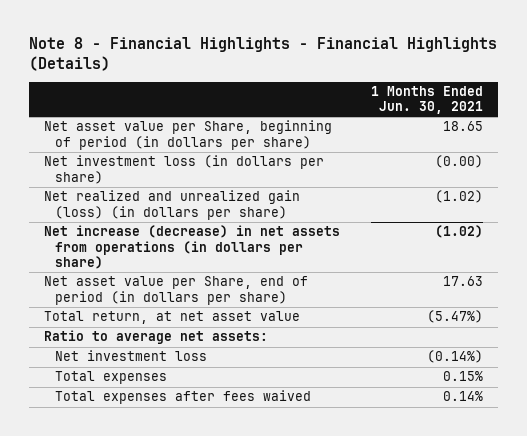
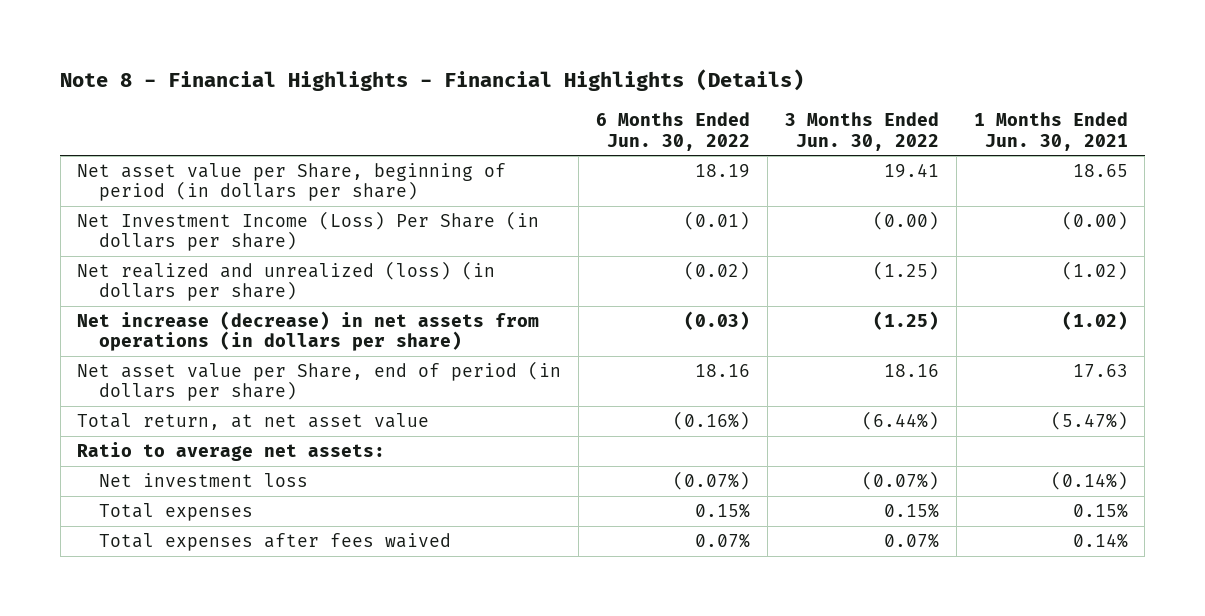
none -> [596,112,751,151] 6 Months Ended Jun. 30, 2022
none -> [784,112,939,151] 3 Months Ended Jun. 30, 2022
[44,155,325,184] Net investment loss (in dollars per share) -> [77,211,540,252] Net Investment Income (Loss) Per Share (in dollars per share)
[44,190,301,220] Net realized and unrealized gain (loss) (in dollars per share) -> [77,261,496,302] Net realized and unrealized (loss) (in dollars per share)

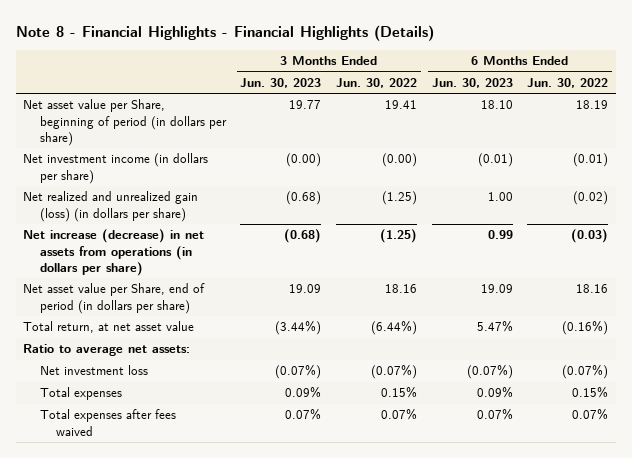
[973,112,1128,151] 1 Months Ended Jun. 30, 2021 -> none
none -> [240,78,322,89] Jun. 30, 2023
none -> [431,78,513,89] Jun. 30, 2023
[77,211,540,252] Net Investment Income (Loss) Per Share (in dollars per share) -> [23,153,209,184] Net investment income (in dollars per share)
[77,261,496,302] Net realized and unrealized (loss) (in dollars per share) -> [23,191,199,222] Net realized and unrealized gain (loss) (in dollars per share)

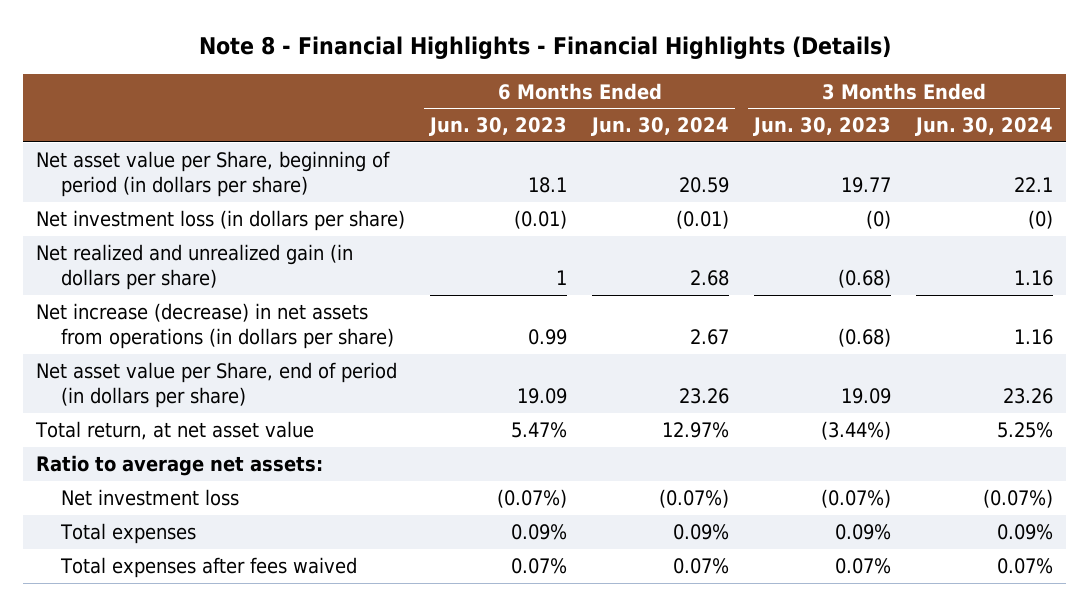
[336,78,418,89] Jun. 30, 2022 -> none
[527,78,609,89] Jun. 30, 2022 -> none
none -> [591,117,730,137] Jun. 30, 2024
none -> [915,117,1054,137] Jun. 30, 2024
[480,100,513,110] 18.10 -> [527,177,567,194] 18.1
[23,153,209,184] Net investment income (in dollars per share) -> [35,210,405,232] Net investment loss (in dollars per share)
[286,153,322,168] (0.00) -> [866,210,892,230] (0)
[23,191,199,222] Net realized and unrealized gain (loss) (in dollars per share) -> [35,244,353,291] Net realized and unrealized gain (in dollars per share)
[487,192,513,202] 1.00 -> [555,270,567,286] 1

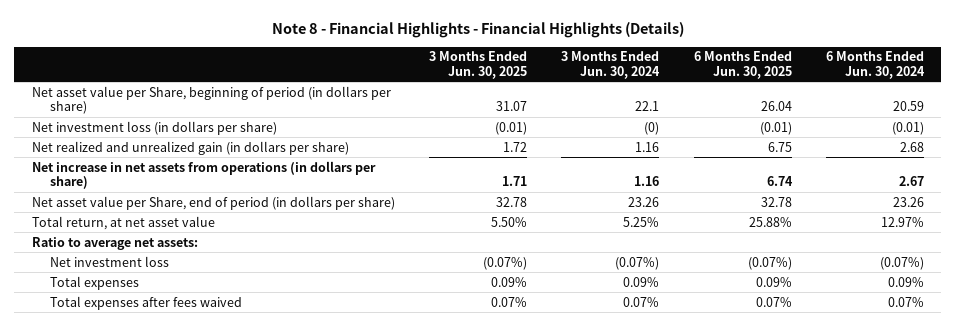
[428,117,567,137] Jun. 30, 2023 -> none
[753,117,892,137] Jun. 30, 2023 -> none
none -> [429,51,528,79] 3 Months Ended Jun. 30, 2025
none -> [693,51,792,79] 6 Months Ended Jun. 30, 2025
[35,303,395,350] Net increase (decrease) in net assets from operations (in dollars per share) -> [31,160,376,190] Net increase in net assets from operations (in dollars per share)

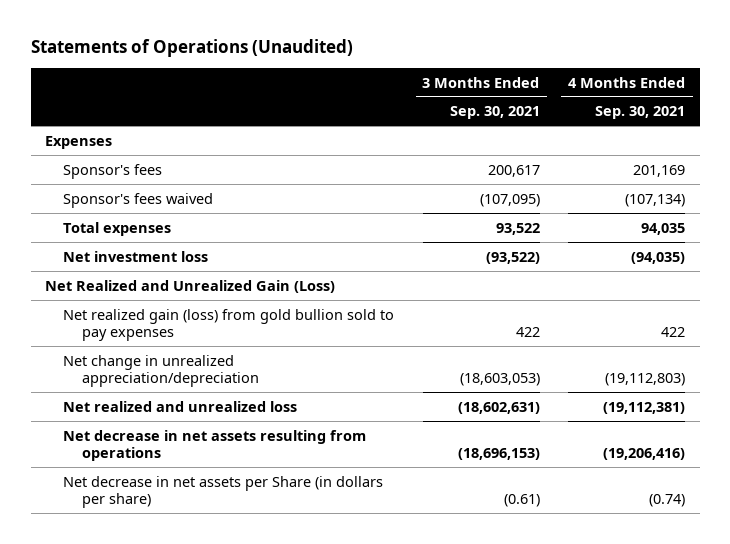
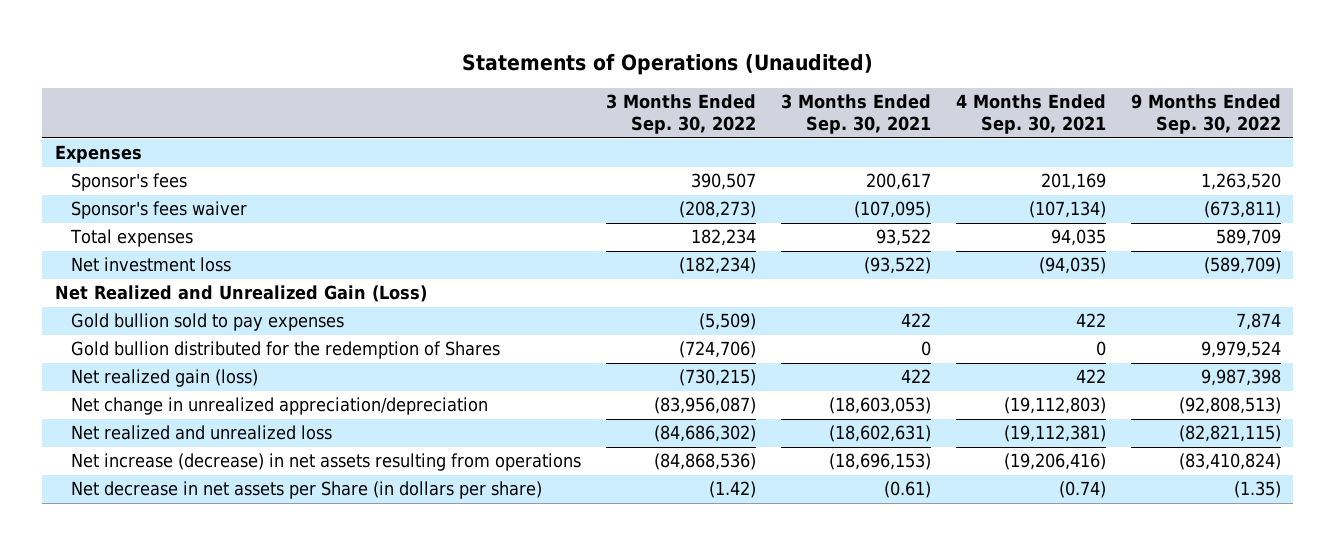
none -> [606,94,757,135] 3 Months Ended Sep. 30, 2022
none -> [1131,94,1282,135] 9 Months Ended Sep. 30, 2022
[63,192,214,208] Sponsor's fees waived -> [71,201,248,220] Sponsor's fees waiver
none -> [71,313,345,332] Gold bullion sold to pay expenses
none -> [71,341,501,360] Gold bullion distributed for the redemption of Shares
[63,308,395,342] Net realized gain (loss) from gold bullion sold to pay expenses -> [71,369,259,388] Net realized gain (loss)
[63,429,367,462] Net decrease in net assets resulting from operations -> [71,453,582,472] Net increase (decrease) in net assets resulting from operations

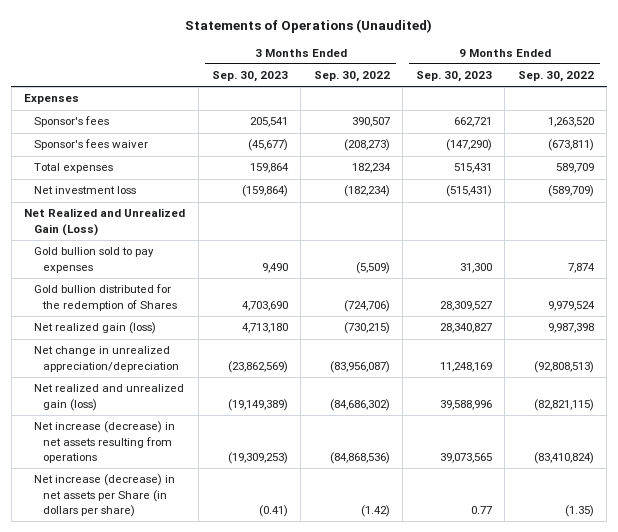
[781,94,932,135] 3 Months Ended Sep. 30, 2021 -> none
[956,94,1107,135] 4 Months Ended Sep. 30, 2021 -> none
none -> [211,71,288,83] Sep. 30, 2023
none -> [415,71,492,83] Sep. 30, 2023
[71,425,333,441] Net realized and unrealized loss -> [33,384,184,411] Net realized and unrealized gain (loss)
[71,481,543,500] Net decrease in net assets per Share (in dollars per share) -> [33,474,175,517] Net increase (decrease) in net assets per Share (in dollars per share)

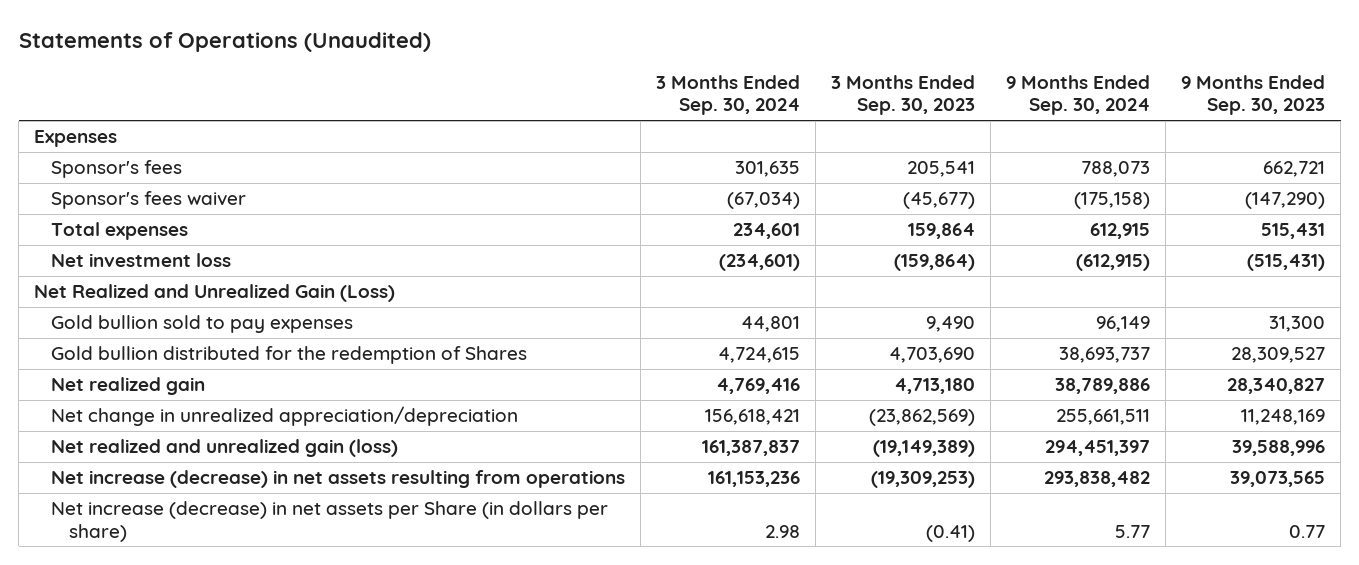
[313,71,390,83] Sep. 30, 2022 -> none
[517,71,594,83] Sep. 30, 2022 -> none
none -> [656,74,801,116] 3 Months Ended Sep. 30, 2024
none -> [1006,74,1151,116] 9 Months Ended Sep. 30, 2024
[33,322,156,335] Net realized gain (loss) -> [51,377,206,396] Net realized gain

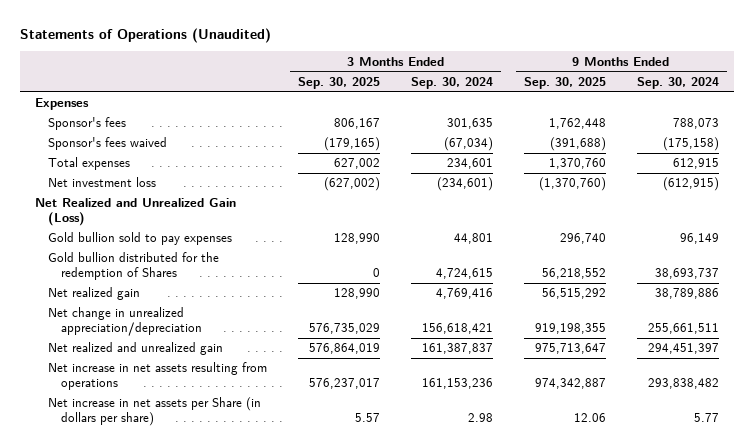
[831,74,976,116] 3 Months Ended Sep. 30, 2023 -> none
[1181,74,1326,116] 9 Months Ended Sep. 30, 2023 -> none
none -> [298,76,381,89] Sep. 30, 2025
none -> [524,76,607,89] Sep. 30, 2025
[51,191,247,210] Sponsor's fees waiver -> [48,137,168,151] Sponsor's fees waived
[51,439,399,458] Net realized and unrealized gain (loss) -> [48,342,224,356] Net realized and unrealized gain
[51,470,626,489] Net increase (decrease) in net assets resulting from operations -> [48,362,268,391] Net increase in net assets resulting from operations
[51,501,609,542] Net increase (decrease) in net assets per Share (in dollars per share) -> [48,397,262,427] Net increase in net assets per Share (in dollars per share)

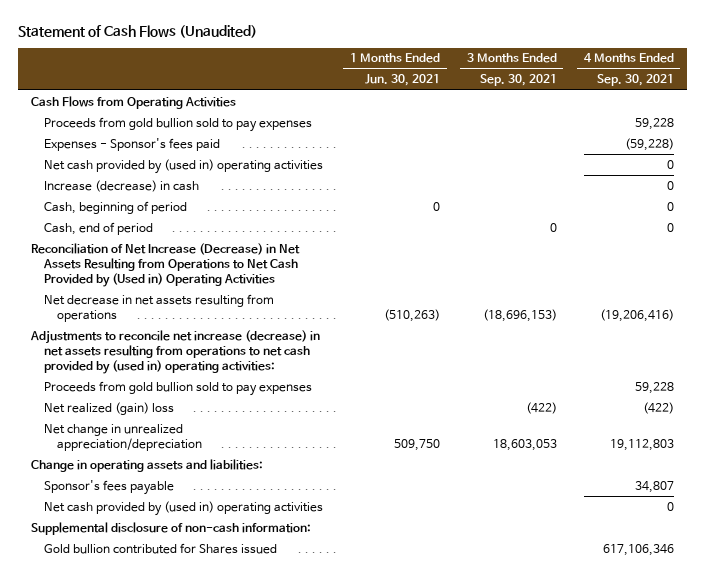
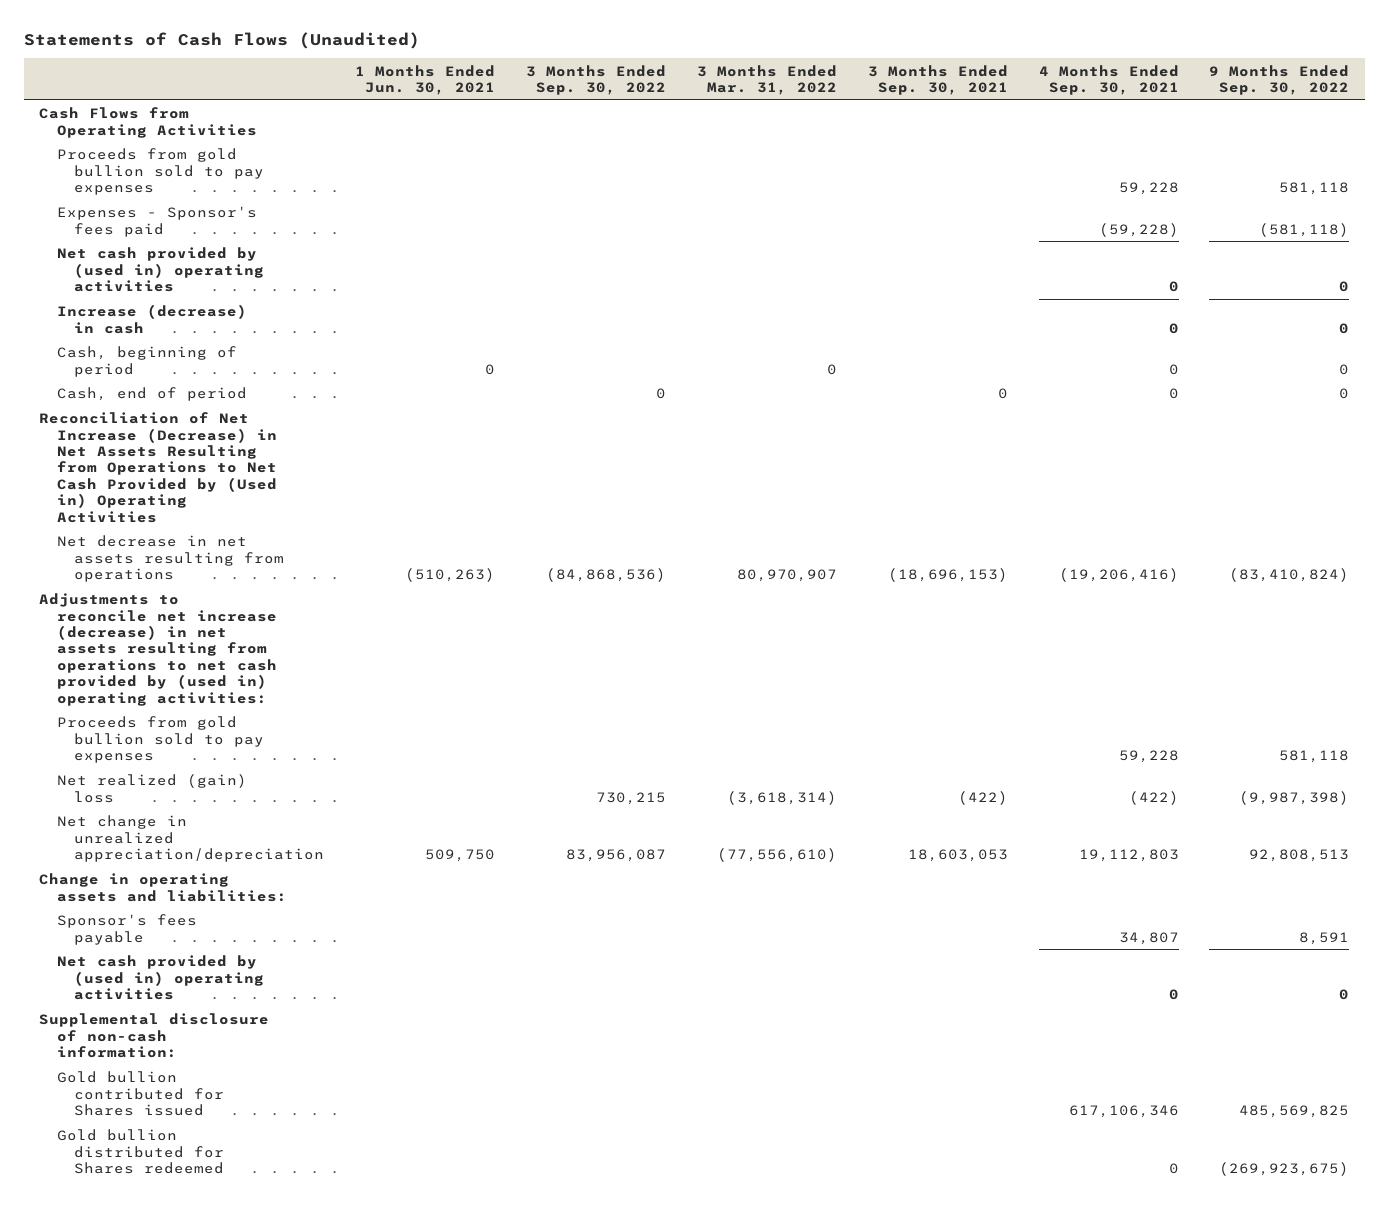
[17,25,257,39] Statement of Cash Flows (Unaudited) -> [23,31,420,49] Statements of Cash Flows (Unaudited)
none -> [525,64,666,96] 3 Months Ended Sep. 30, 2022
none -> [696,64,837,96] 3 Months Ended Mar. 31, 2022
none -> [1209,64,1350,96] 9 Months Ended Sep. 30, 2022
none -> [56,1129,225,1174] Gold bullion distributed for Shares redeemed

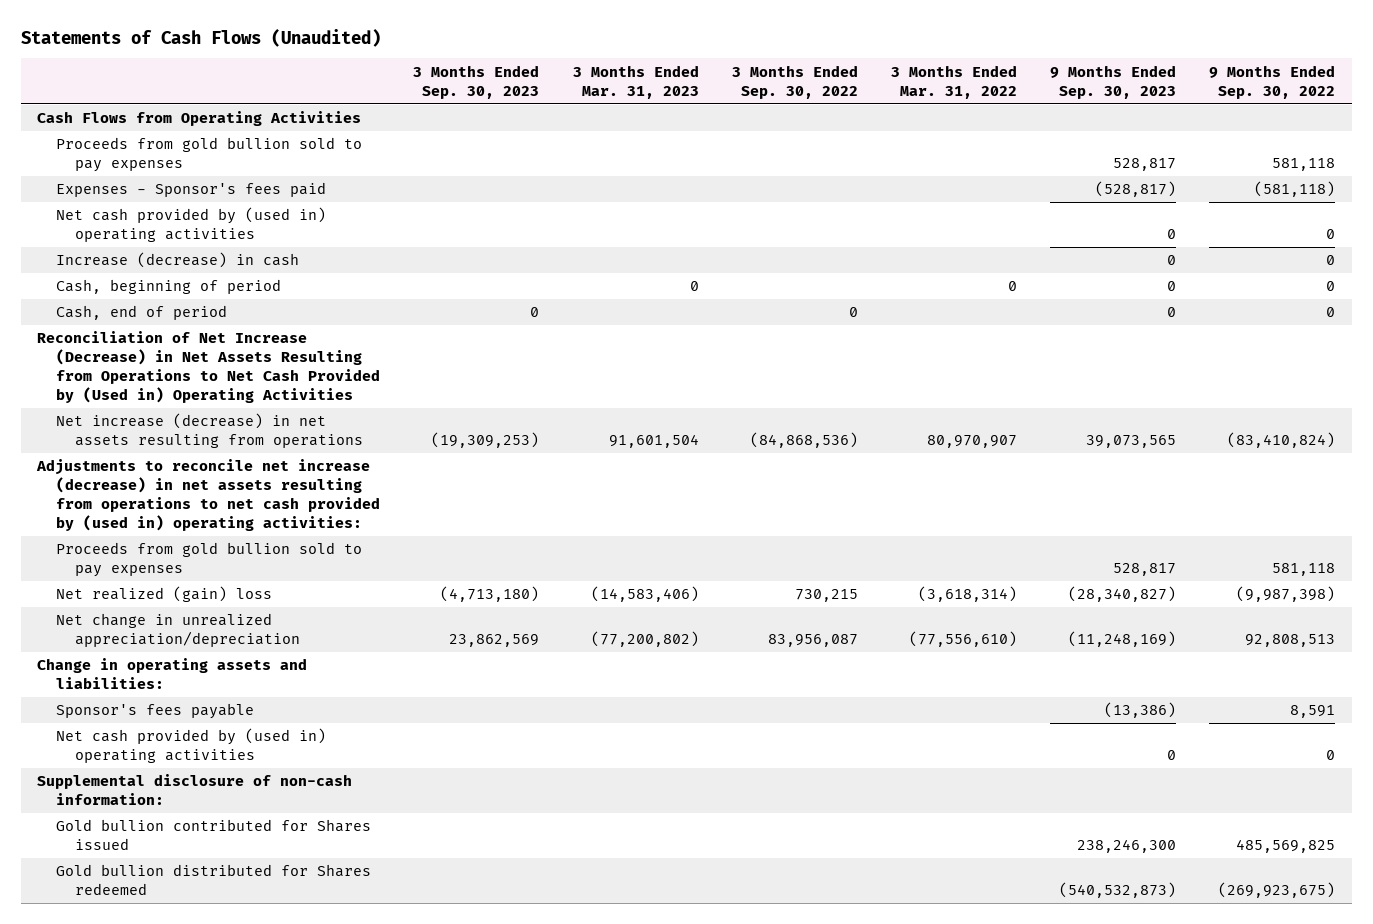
[355,64,496,96] 1 Months Ended Jun. 30, 2021 -> none
[867,64,1008,96] 3 Months Ended Sep. 30, 2021 -> none
[1038,64,1179,96] 4 Months Ended Sep. 30, 2021 -> none
none -> [413,64,540,99] 3 Months Ended Sep. 30, 2023
none -> [572,64,699,99] 3 Months Ended Mar. 31, 2023
none -> [1050,64,1177,99] 9 Months Ended Sep. 30, 2023
[56,535,285,582] Net decrease in net assets resulting from operations -> [56,413,363,449] Net increase (decrease) in net assets resulting from operations

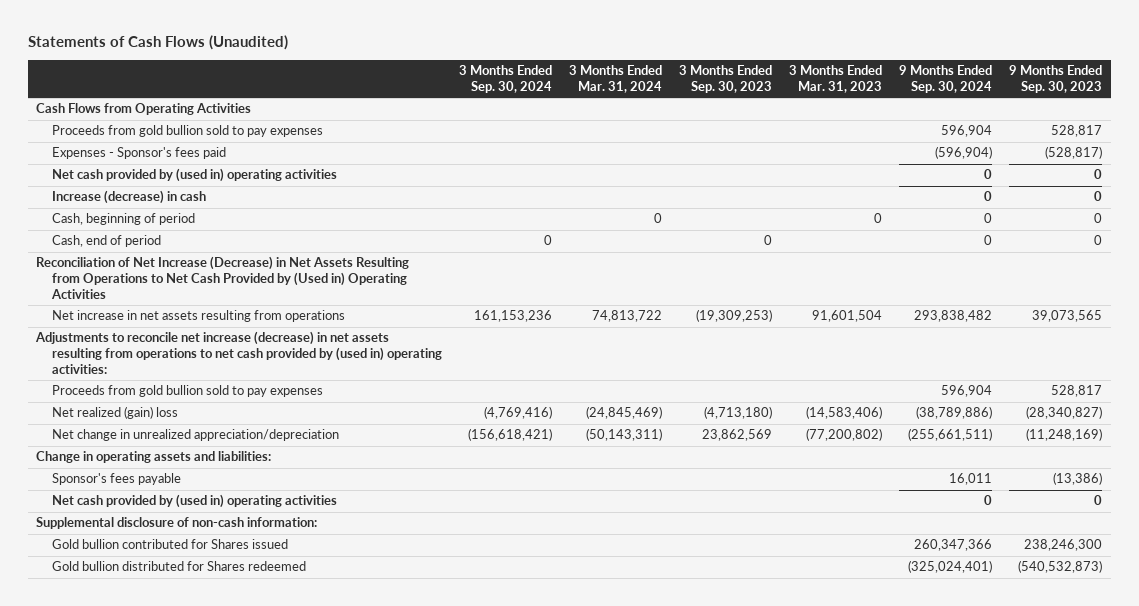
[731,64,858,99] 3 Months Ended Sep. 30, 2022 -> none
[890,64,1017,99] 3 Months Ended Mar. 31, 2022 -> none
[1209,64,1336,99] 9 Months Ended Sep. 30, 2022 -> none
none -> [458,65,552,93] 3 Months Ended Sep. 30, 2024
none -> [569,65,663,93] 3 Months Ended Mar. 31, 2024
none -> [899,65,993,93] 9 Months Ended Sep. 30, 2024
[56,413,363,449] Net increase (decrease) in net assets resulting from operations -> [51,310,345,323] Net increase in net assets resulting from operations

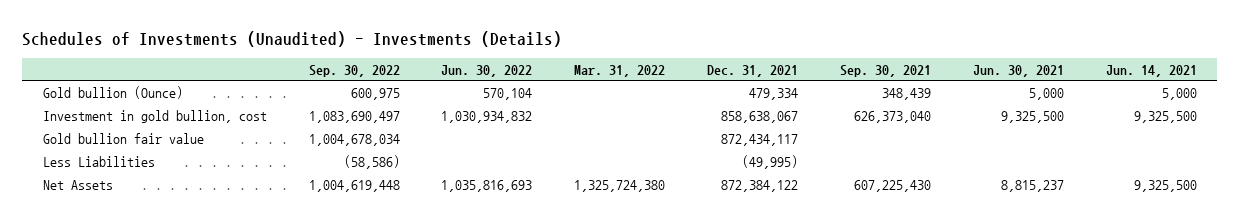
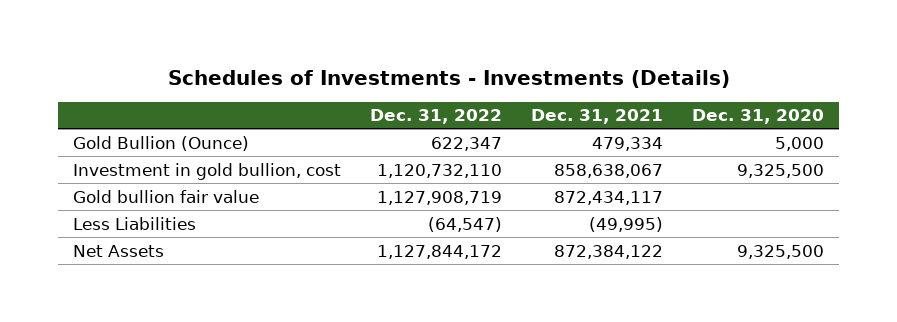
[21,30,562,47] Schedules of Investments (Unaudited) - Investments (Details) -> [167,69,730,88] Schedules of Investments - Investments (Details)
[308,64,400,77] Sep. 30, 2022 -> none
[441,64,533,77] Jun. 30, 2022 -> none
[574,64,666,77] Mar. 31, 2022 -> none
[839,64,931,77] Sep. 30, 2021 -> none
[972,64,1064,77] Jun. 30, 2021 -> none
[1105,64,1197,77] Jun. 14, 2021 -> none
none -> [369,109,502,125] Dec. 31, 2022
none -> [692,109,825,125] Dec. 31, 2020
[42,85,183,99] Gold bullion (Ounce) -> [72,135,249,151] Gold Bullion (Ounce)

